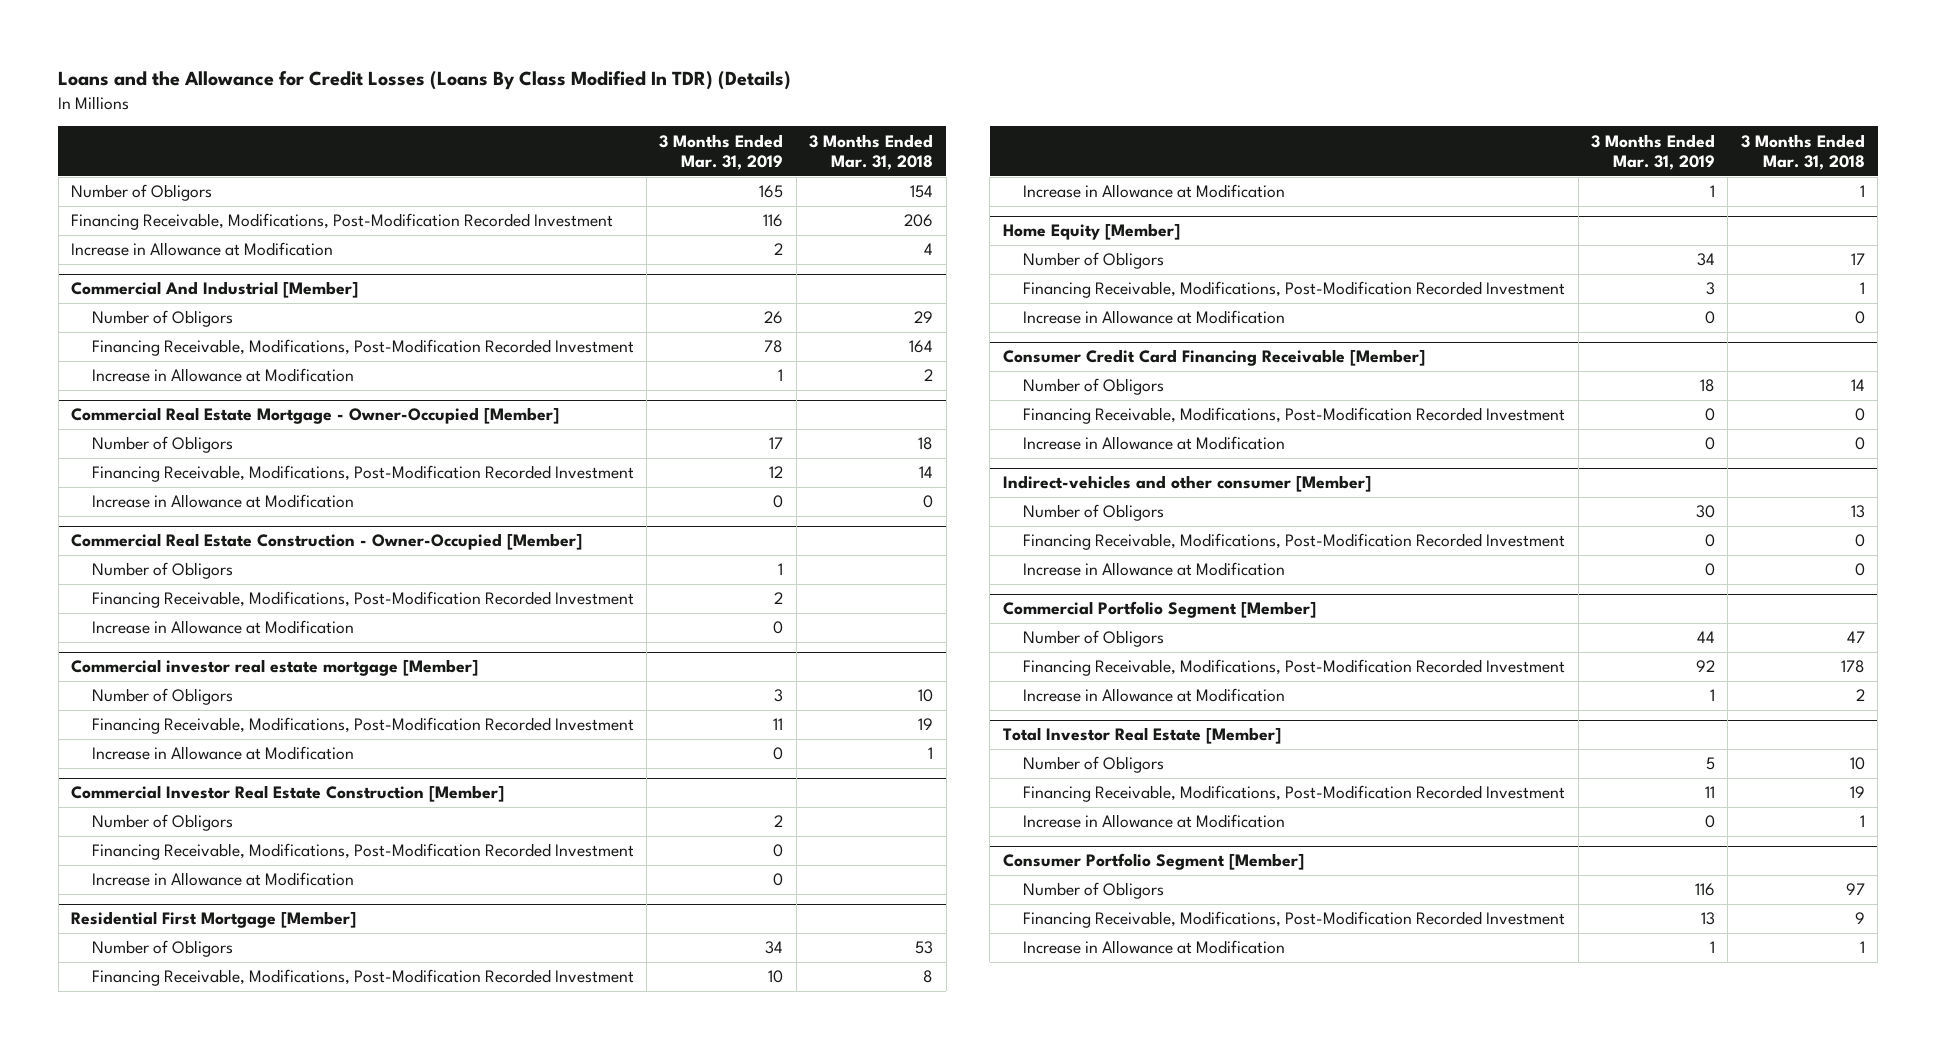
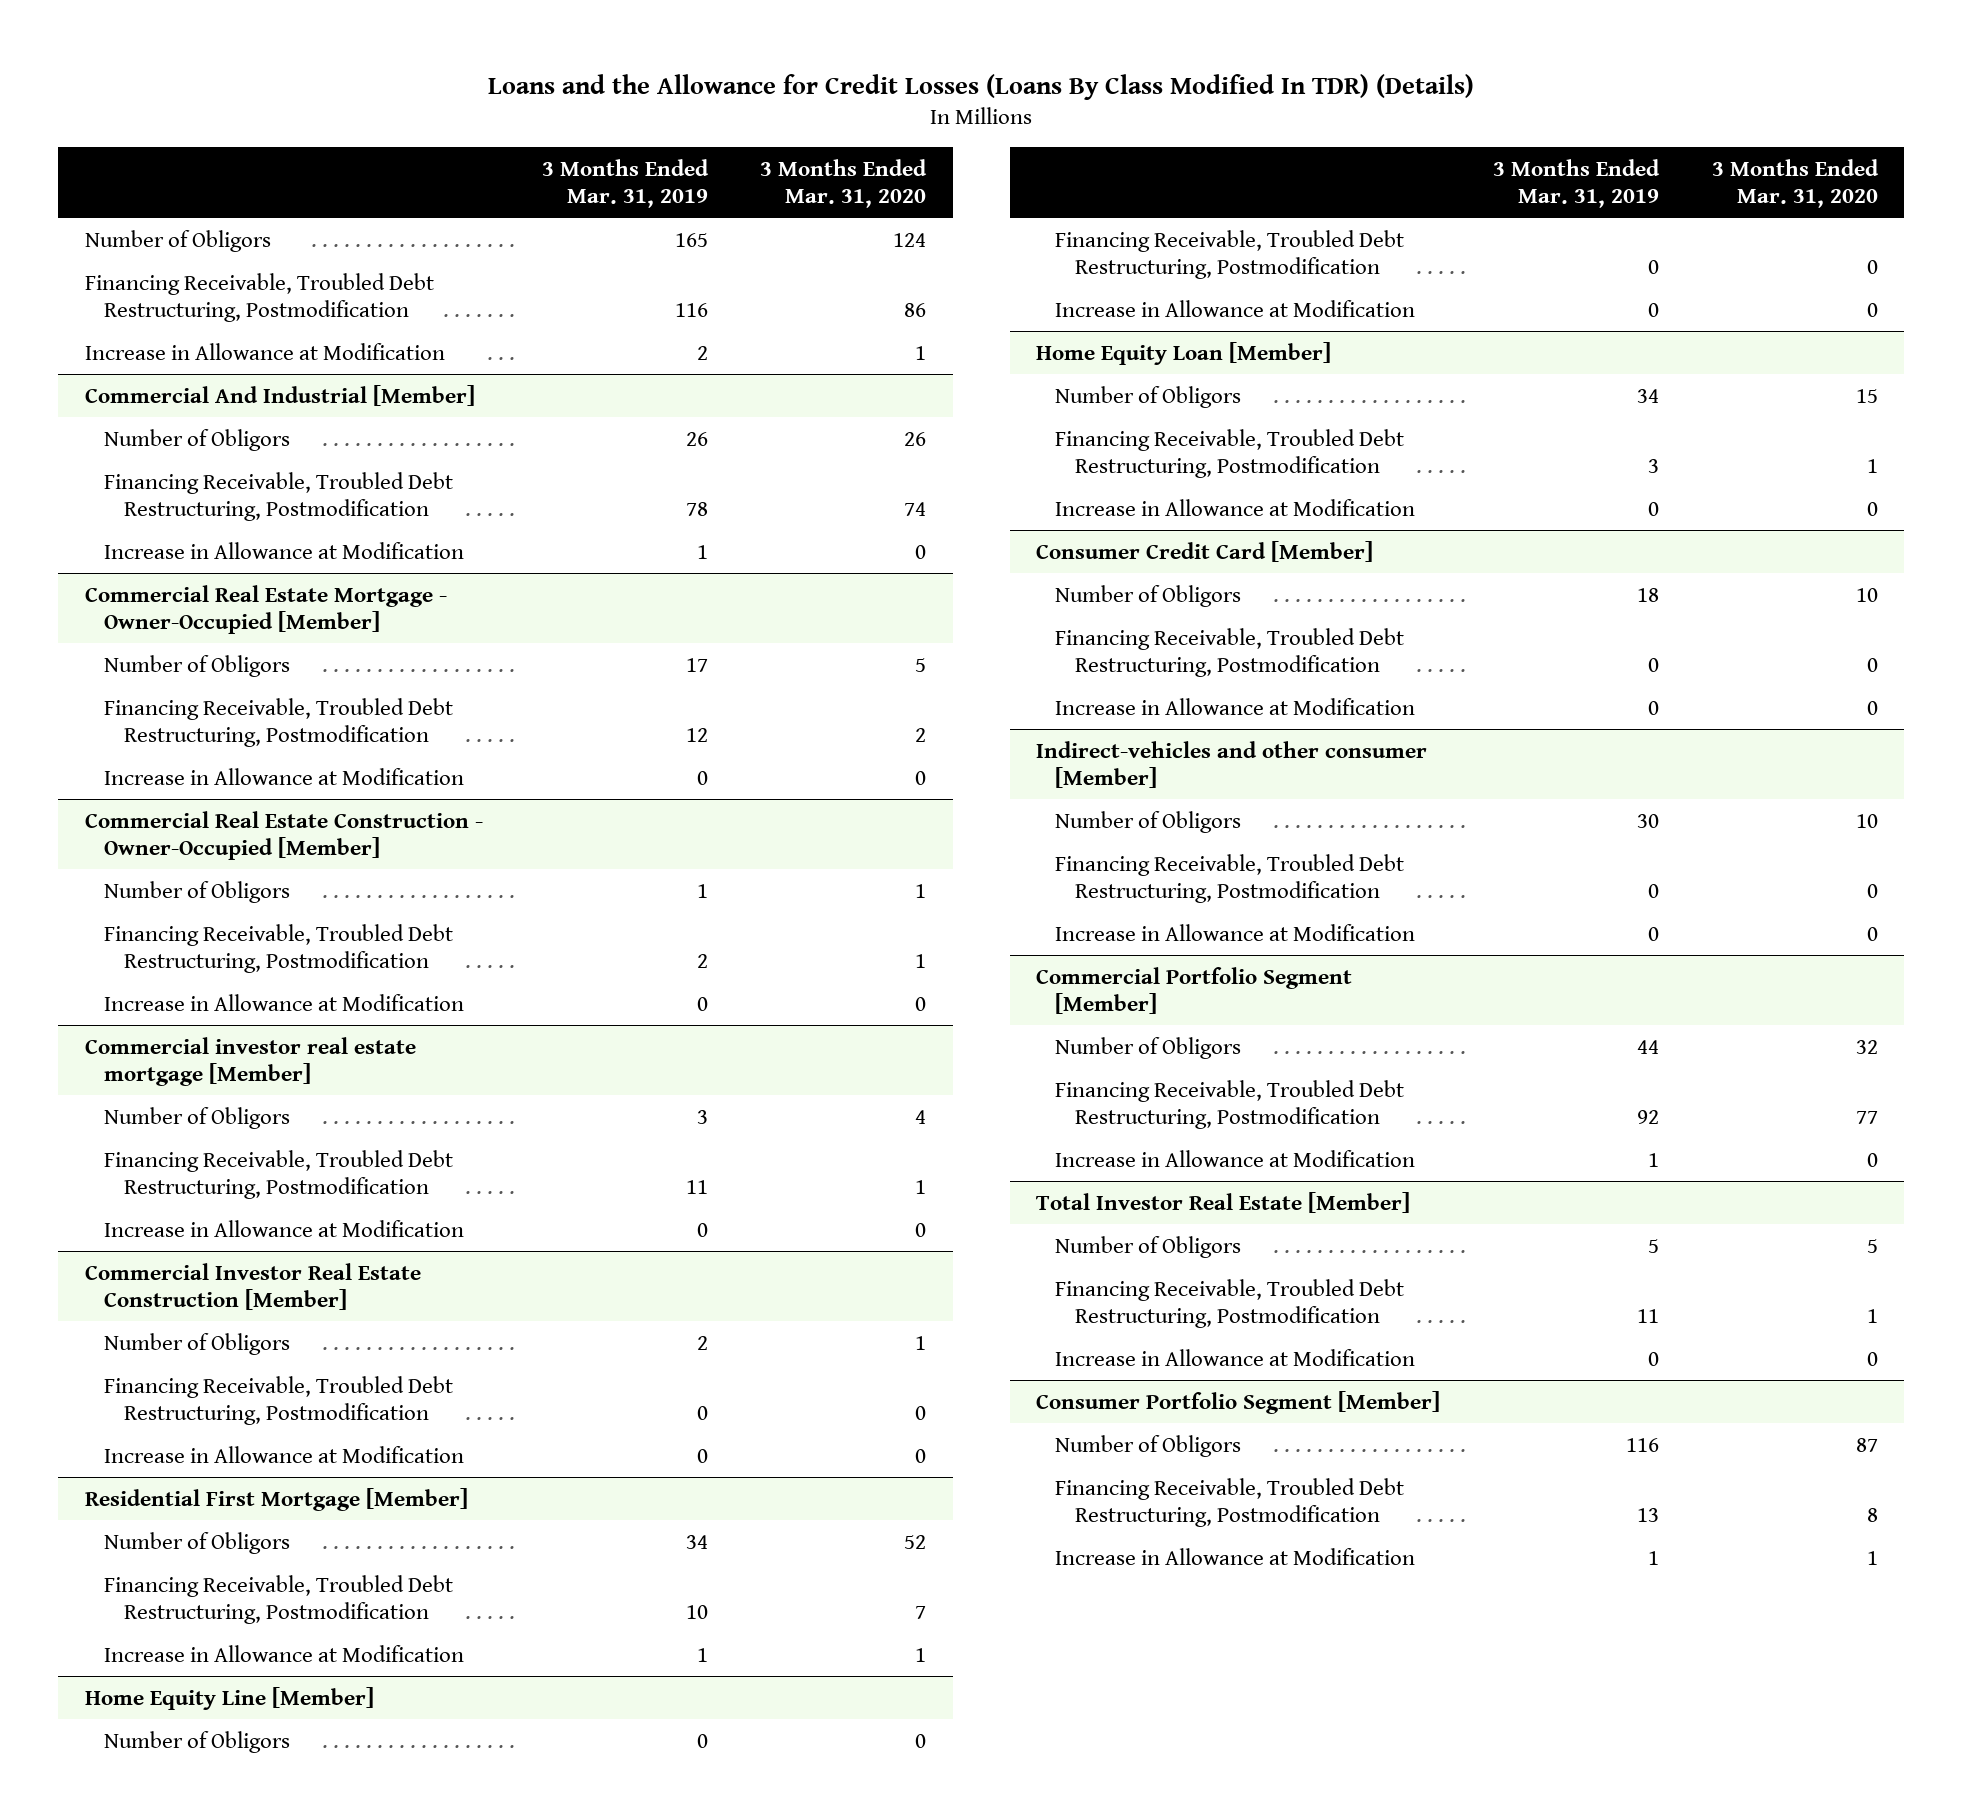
[809,133,934,170] 3 Months Ended Mar. 31, 2018 -> none
none -> [760,158,928,208] 3 Months Ended Mar. 31, 2020
[70,213,613,231] Financing Receivable, Modifications, Post-Modification Recorded Investment -> [84,272,434,322] Financing Receivable, Troubled Debt Restructuring, Postmodification
[91,339,634,357] Financing Receivable, Modifications, Post-Modification Recorded Investment -> [104,471,454,521] Financing Receivable, Troubled Debt Restructuring, Postmodification
[91,465,634,483] Financing Receivable, Modifications, Post-Modification Recorded Investment -> [104,697,454,747] Financing Receivable, Troubled Debt Restructuring, Postmodification
[91,591,634,609] Financing Receivable, Modifications, Post-Modification Recorded Investment -> [104,923,454,973] Financing Receivable, Troubled Debt Restructuring, Postmodification
[91,717,634,735] Financing Receivable, Modifications, Post-Modification Recorded Investment -> [104,1149,454,1199] Financing Receivable, Troubled Debt Restructuring, Postmodification
[91,843,634,861] Financing Receivable, Modifications, Post-Modification Recorded Investment -> [104,1375,454,1425] Financing Receivable, Troubled Debt Restructuring, Postmodification
[91,969,634,987] Financing Receivable, Modifications, Post-Modification Recorded Investment -> [104,1574,454,1624] Financing Receivable, Troubled Debt Restructuring, Postmodification
[1002,223,1180,241] Home Equity [Member] -> [84,1686,374,1710] Home Equity Line [Member]
none -> [104,1730,291,1753] Number of Obligors
none -> [1055,229,1405,279] Financing Receivable, Troubled Debt Restructuring, Postmodification
none -> [1055,299,1416,317] Increase in Allowance at Modification
none -> [1035,341,1331,365] Home Equity Loan [Member]
[1023,281,1566,299] Financing Receivable, Modifications, Post-Modification Recorded Investment -> [1055,428,1405,478] Financing Receivable, Troubled Debt Restructuring, Postmodification
[1002,349,1425,367] Consumer Credit Card Financing Receivable [Member] -> [1035,540,1373,562] Consumer Credit Card [Member]
[1023,407,1566,425] Financing Receivable, Modifications, Post-Modification Recorded Investment -> [1055,627,1405,677] Financing Receivable, Troubled Debt Restructuring, Postmodification
[1023,533,1566,551] Financing Receivable, Modifications, Post-Modification Recorded Investment -> [1055,853,1405,903] Financing Receivable, Troubled Debt Restructuring, Postmodification
[1023,659,1566,677] Financing Receivable, Modifications, Post-Modification Recorded Investment -> [1055,1079,1405,1129] Financing Receivable, Troubled Debt Restructuring, Postmodification
[1023,785,1566,803] Financing Receivable, Modifications, Post-Modification Recorded Investment -> [1055,1278,1405,1328] Financing Receivable, Troubled Debt Restructuring, Postmodification
[1023,911,1566,929] Financing Receivable, Modifications, Post-Modification Recorded Investment -> [1055,1477,1405,1527] Financing Receivable, Troubled Debt Restructuring, Postmodification

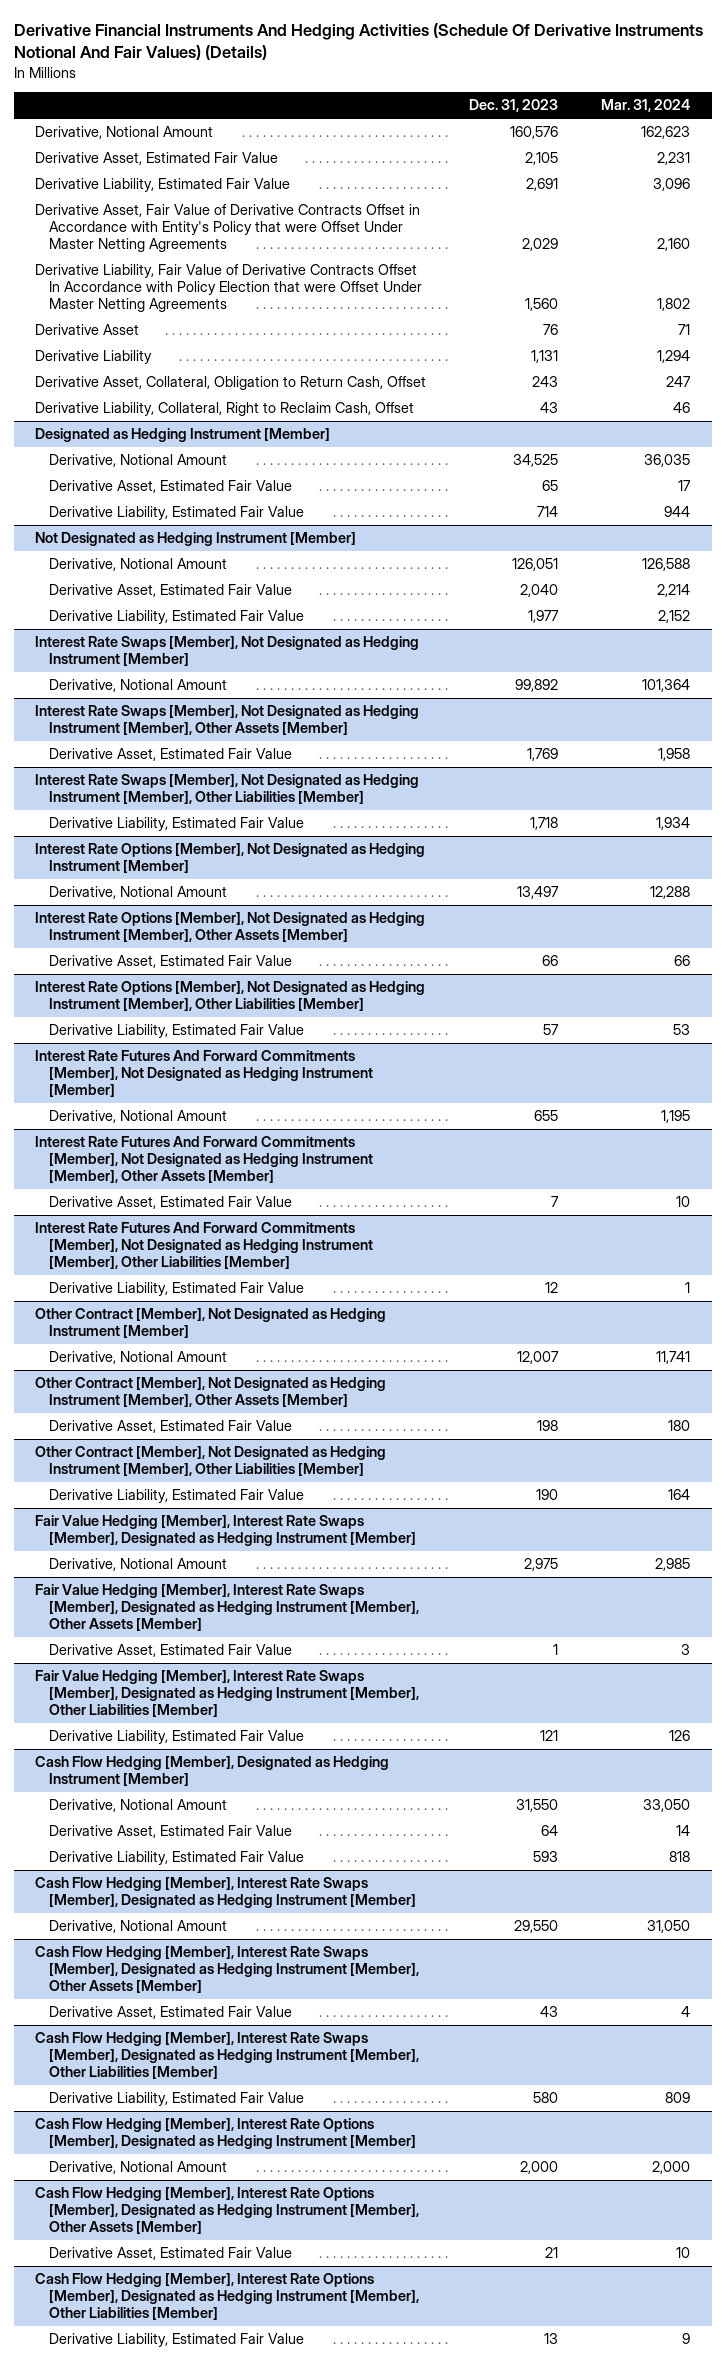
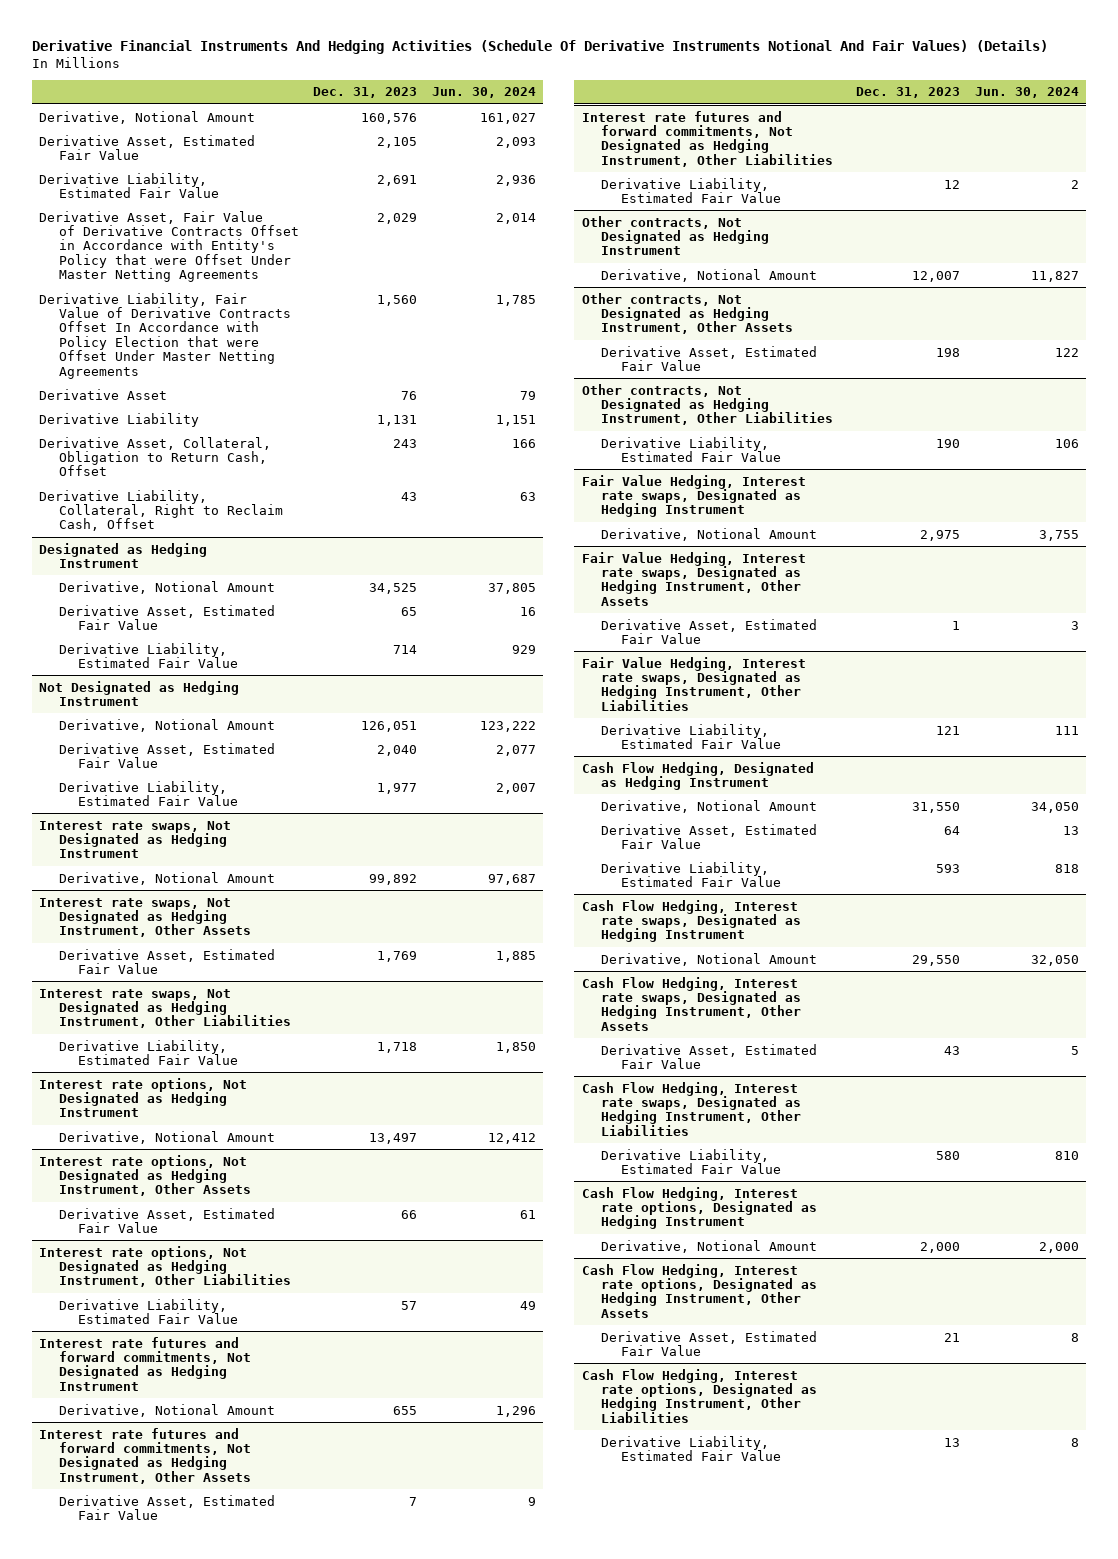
[601,99,691,113] Mar. 31, 2024 -> none
none -> [432,87,537,99] Jun. 30, 2024
[35,428,331,443] Designated as Hedging Instrument [Member] -> [39,542,208,568] Designated as Hedging Instrument
[35,532,357,547] Not Designated as Hedging Instrument [Member] -> [39,680,240,706] Not Designated as Hedging Instrument
[35,636,420,667] Interest Rate Swaps [Member], Not Designated as Hedging Instrument [Member] -> [39,820,232,859] Interest rate swaps, Not Designated as Hedging Instrument
[35,705,420,736] Interest Rate Swaps [Member], Not Designated as Hedging Instrument [Member], Other Assets [Member] -> [39,897,251,938] Interest rate swaps, Not Designated as Hedging Instrument, Other Assets
[35,774,420,805] Interest Rate Swaps [Member], Not Designated as Hedging Instrument [Member], Other Liabilities [Member] -> [39,988,291,1029] Interest rate swaps, Not Designated as Hedging Instrument, Other Liabilities
[35,843,426,874] Interest Rate Options [Member], Not Designated as Hedging Instrument [Member] -> [39,1077,248,1118] Interest rate options, Not Designated as Hedging Instrument
[35,912,426,943] Interest Rate Options [Member], Not Designated as Hedging Instrument [Member], Other Assets [Member] -> [39,1154,251,1197] Interest rate options, Not Designated as Hedging Instrument, Other Assets
[35,981,426,1012] Interest Rate Options [Member], Not Designated as Hedging Instrument [Member], Other Liabilities [Member] -> [39,1245,291,1288] Interest rate options, Not Designated as Hedging Instrument, Other Liabilities
[35,1050,373,1098] Interest Rate Futures And Forward Commitments [Member], Not Designated as Hedging Instrument [Member] -> [39,1336,251,1391] Interest rate futures and forward commitments, Not Designated as Hedging Instrument
[35,1136,373,1184] Interest Rate Futures And Forward Commitments [Member], Not Designated as Hedging Instrument [Member], Other Assets [Member] -> [39,1427,251,1484] Interest rate futures and forward commitments, Not Designated as Hedging Instrument, Other Assets
[35,1222,373,1270] Interest Rate Futures And Forward Commitments [Member], Not Designated as Hedging Instrument [Member], Other Liabilities [Member] -> [581,110,834,167] Interest rate futures and forward commitments, Not Designated as Hedging Instrument, Other Liabilities
[35,1308,387,1339] Other Contract [Member], Not Designated as Hedging Instrument [Member] -> [581,215,770,256] Other contracts, Not Designated as Hedging Instrument
[35,1377,387,1408] Other Contract [Member], Not Designated as Hedging Instrument [Member], Other Assets [Member] -> [581,292,794,335] Other contracts, Not Designated as Hedging Instrument, Other Assets
[35,1446,387,1477] Other Contract [Member], Not Designated as Hedging Instrument [Member], Other Liabilities [Member] -> [581,383,834,426] Other contracts, Not Designated as Hedging Instrument, Other Liabilities
[35,1515,416,1547] Fair Value Hedging [Member], Interest Rate Swaps [Member], Designated as Hedging Instrument [Member] -> [581,474,806,518] Fair Value Hedging, Interest rate swaps, Designated as Hedging Instrument
[35,1584,419,1632] Fair Value Hedging [Member], Interest Rate Swaps [Member], Designated as Hedging Instrument [Member], Other Assets [Member] -> [581,551,806,606] Fair Value Hedging, Interest rate swaps, Designated as Hedging Instrument, Other Assets
[35,1670,419,1718] Fair Value Hedging [Member], Interest Rate Swaps [Member], Designated as Hedging Instrument [Member], Other Liabilities [Member] -> [581,656,806,711] Fair Value Hedging, Interest rate swaps, Designated as Hedging Instrument, Other Liabilities
[35,1756,390,1787] Cash Flow Hedging [Member], Designated as Hedging Instrument [Member] -> [581,761,814,790] Cash Flow Hedging, Designated as Hedging Instrument
[35,1877,416,1909] Cash Flow Hedging [Member], Interest Rate Swaps [Member], Designated as Hedging Instrument [Member] -> [581,899,802,943] Cash Flow Hedging, Interest rate swaps, Designated as Hedging Instrument
[35,1946,419,1994] Cash Flow Hedging [Member], Interest Rate Swaps [Member], Designated as Hedging Instrument [Member], Other Assets [Member] -> [581,976,802,1031] Cash Flow Hedging, Interest rate swaps, Designated as Hedging Instrument, Other Assets
[35,2032,419,2080] Cash Flow Hedging [Member], Interest Rate Swaps [Member], Designated as Hedging Instrument [Member], Other Liabilities [Member] -> [581,1081,802,1136] Cash Flow Hedging, Interest rate swaps, Designated as Hedging Instrument, Other Liabilities
[35,2118,416,2150] Cash Flow Hedging [Member], Interest Rate Options [Member], Designated as Hedging Instrument [Member] -> [581,1186,818,1230] Cash Flow Hedging, Interest rate options, Designated as Hedging Instrument
[35,2187,419,2235] Cash Flow Hedging [Member], Interest Rate Options [Member], Designated as Hedging Instrument [Member], Other Assets [Member] -> [581,1263,818,1318] Cash Flow Hedging, Interest rate options, Designated as Hedging Instrument, Other Assets
[35,2273,419,2321] Cash Flow Hedging [Member], Interest Rate Options [Member], Designated as Hedging Instrument [Member], Other Liabilities [Member] -> [581,1368,818,1423] Cash Flow Hedging, Interest rate options, Designated as Hedging Instrument, Other Liabilities

